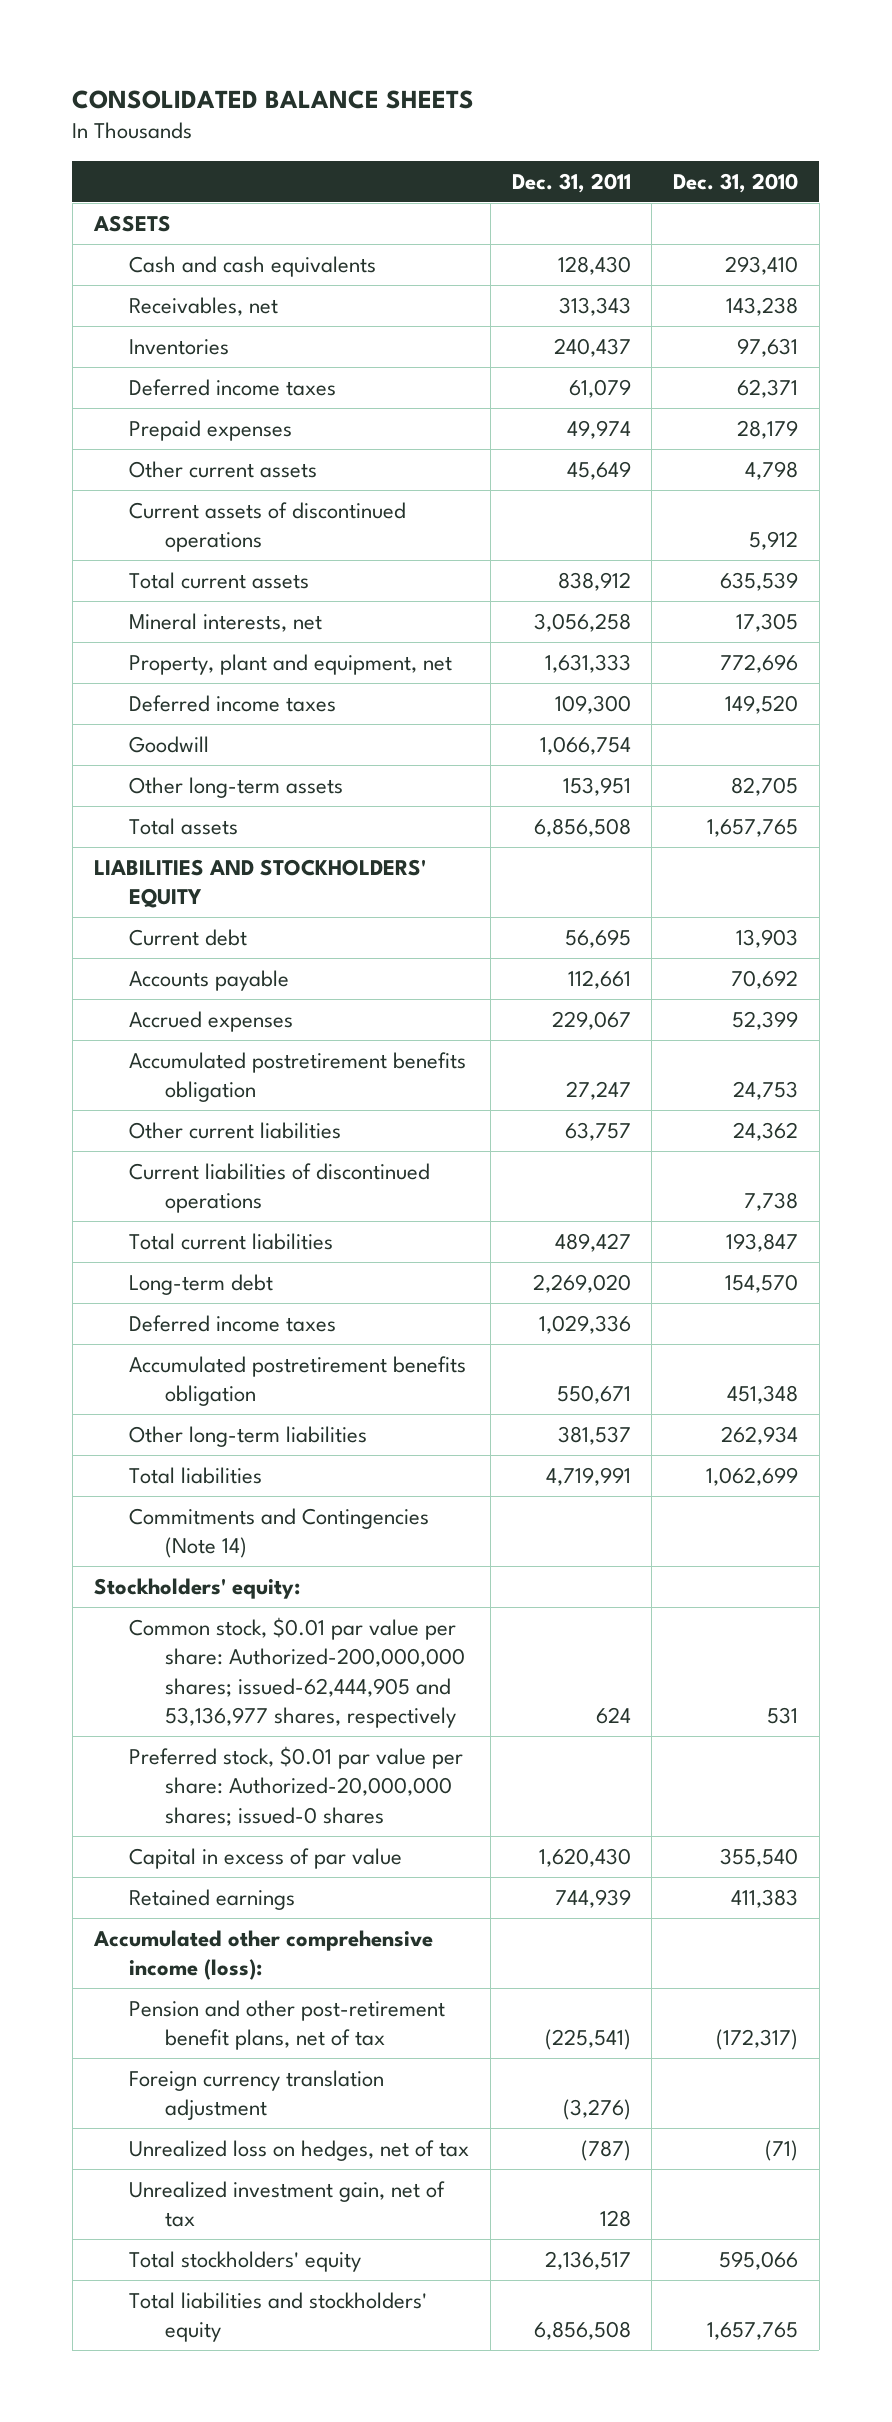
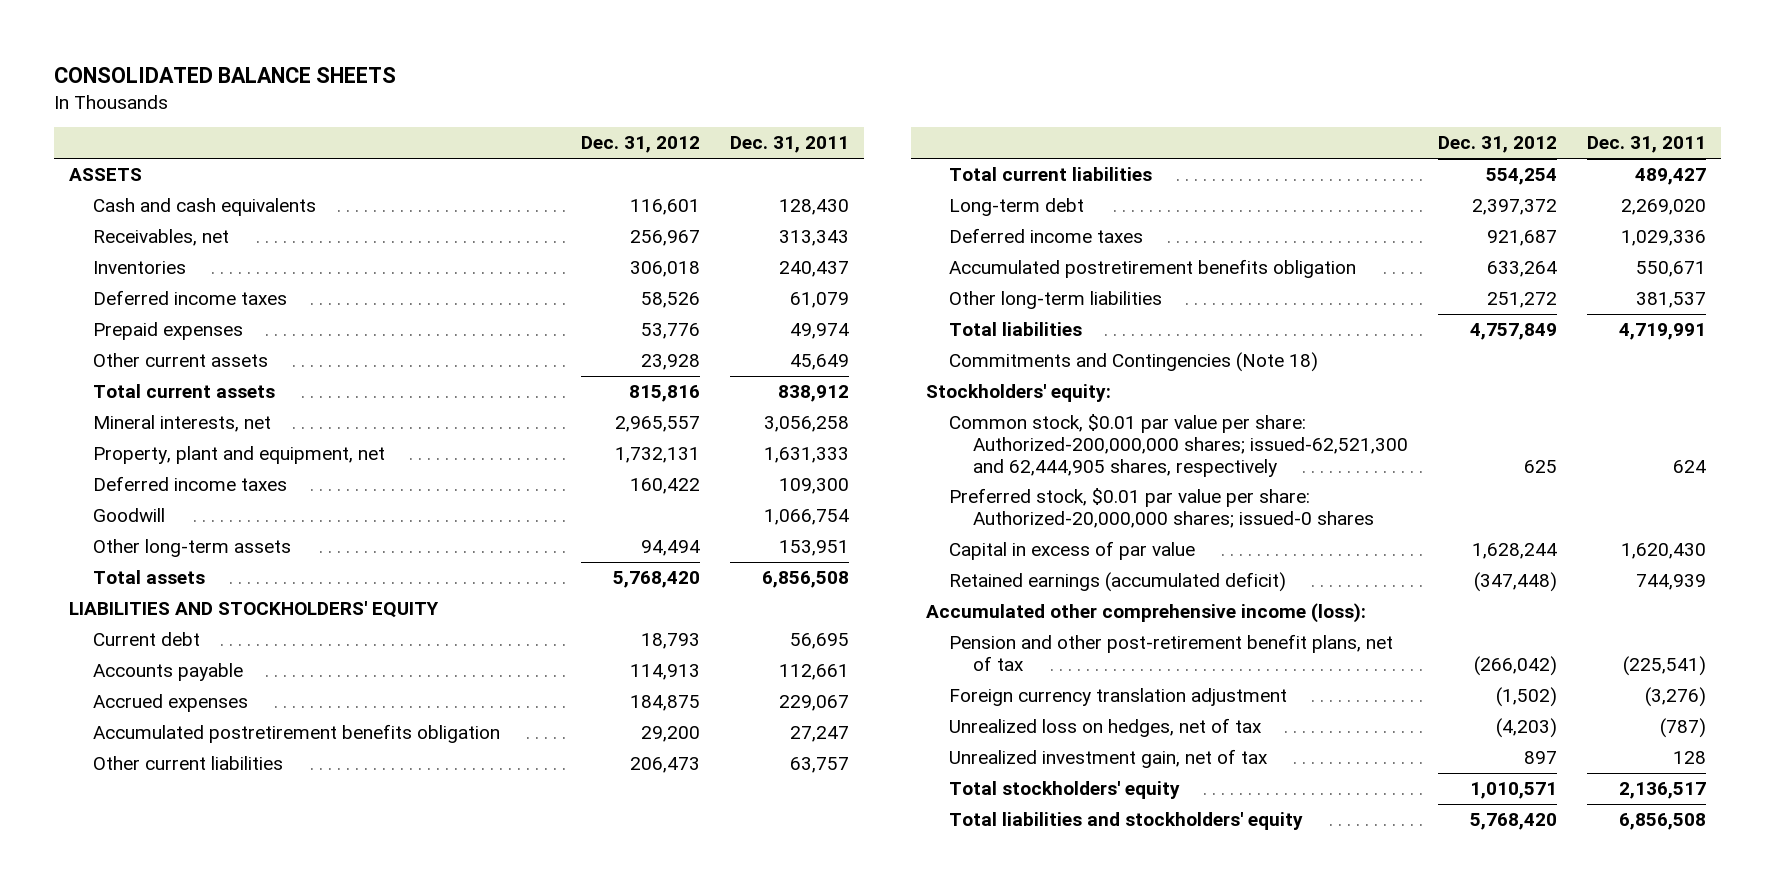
[673,172,799,193] Dec. 31, 2010 -> none
none -> [581,136,701,154] Dec. 31, 2012
[129,501,407,553] Current assets of discontinued operations -> none
[129,1162,431,1214] Current liabilities of discontinued operations -> none
[129,1507,430,1559] Commitments and Contingencies (Note 14) -> [949,352,1319,373] Commitments and Contingencies (Note 18)
[129,1616,465,1728] Common stock, $0.01 par value per share: Authorized-200,000,000 shares; issued-62,444,905 and 53,136,977 shares, respectively -> [949,414,1408,477] Common stock, $0.01 par value per share: Authorized-200,000,000 shares; issued-62,521,300 and 62,444,905 shares, respectively
[129,1888,296,1910] Retained earnings -> [949,572,1287,593] Retained earnings (accumulated deficit)

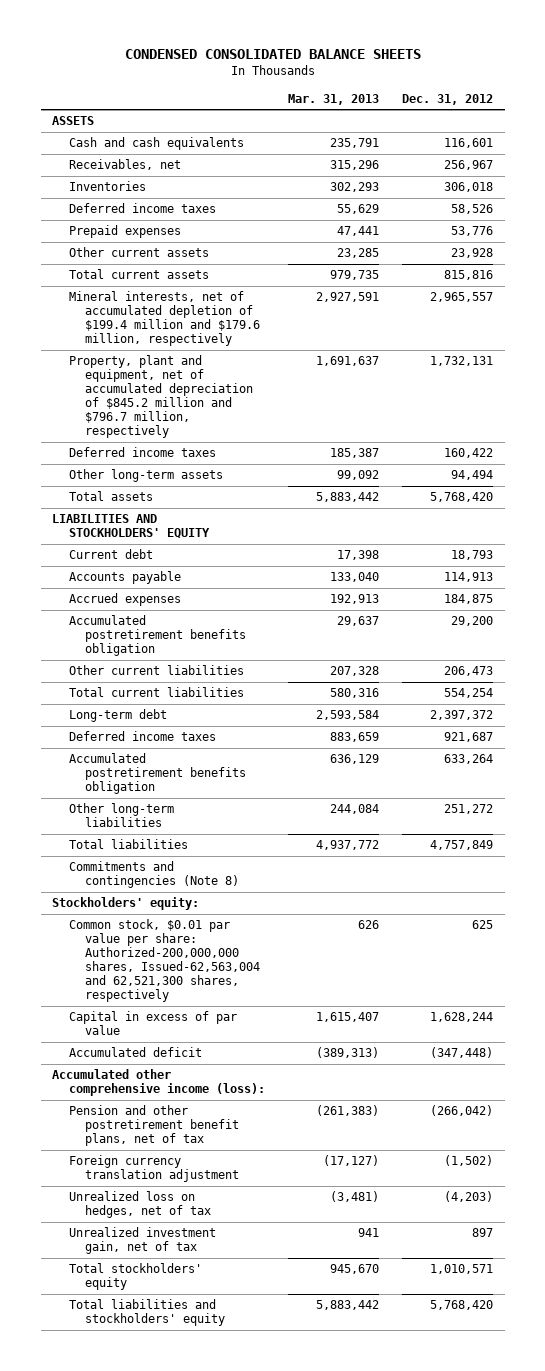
[54,67,397,84] CONSOLIDATED BALANCE SHEETS -> [124,49,421,60] CONDENSED CONSOLIDATED BALANCE SHEETS
[730,136,850,154] Dec. 31, 2011 -> none
none -> [287,93,379,105] Mar. 31, 2013
[92,415,271,433] Mineral interests, net -> [68,291,261,347] Mineral interests, net of accumulated depletion of $199.4 million and $179.6 million, respectively
[92,446,385,465] Property, plant and equipment, net -> [68,355,254,439] Property, plant and equipment, net of accumulated depreciation of $845.2 million and $796.7 million, respectively
[92,508,165,523] Goodwill -> none
[949,352,1319,373] Commitments and Contingencies (Note 18) -> [68,861,240,889] Commitments and contingencies (Note 8)
[949,488,1374,528] Preferred stock, $0.01 par value per share: Authorized-20,000,000 shares; issued-0 shares -> none
[949,414,1408,477] Common stock, $0.01 par value per share: Authorized-200,000,000 shares; issued-62,521,300 and 62,444,905 shares, respectively -> [68,919,261,1003] Common stock, $0.01 par value per share: Authorized-200,000,000 shares, Issued-62,563,004 and 62,521,300 shares, respectively
[949,572,1287,593] Retained earnings (accumulated deficit) -> [68,1047,202,1058] Accumulated deficit
[949,634,1394,671] Pension and other post-retirement benefit plans, net of tax -> [68,1105,240,1147] Pension and other postretirement benefit plans, net of tax

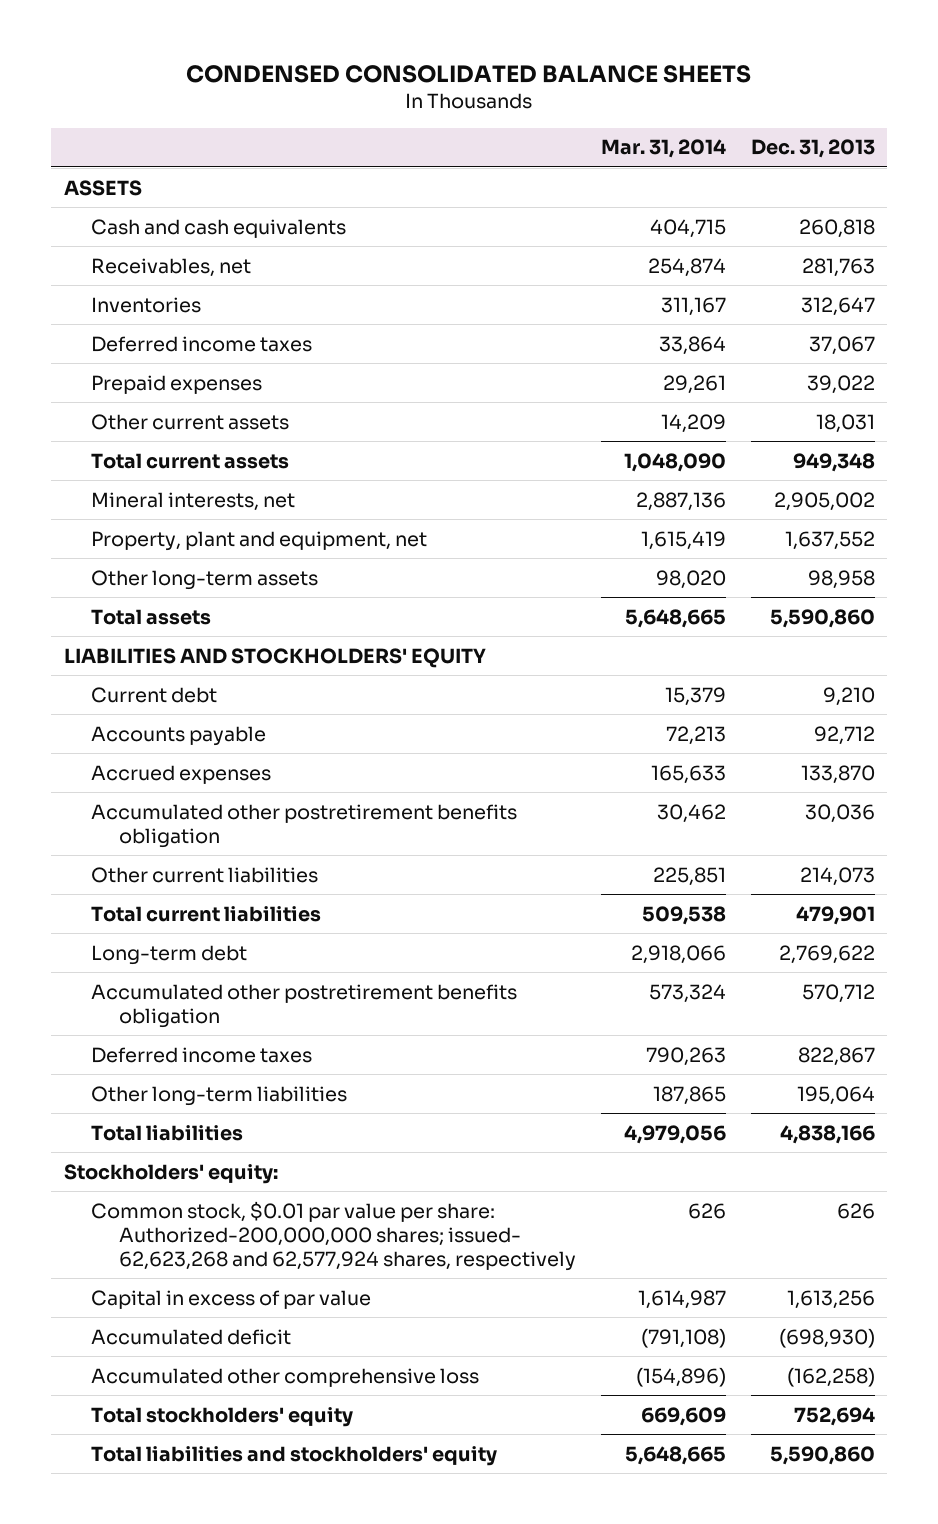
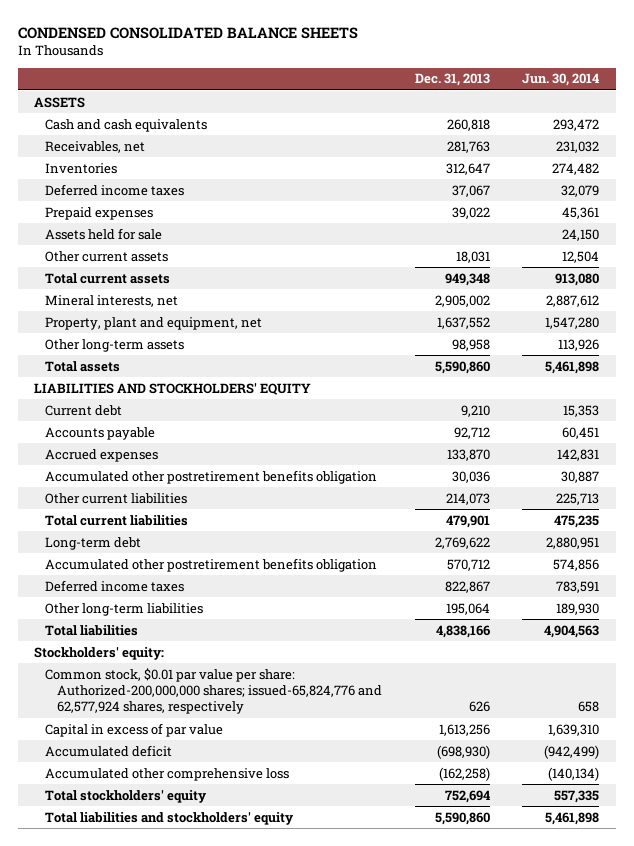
[600,139,726,159] Mar. 31, 2014 -> none
none -> [522,73,600,87] Jun. 30, 2014
none -> [45,227,163,240] Assets held for sale
[91,1200,577,1271] Common stock, $0.01 par value per share: Authorized-200,000,000 shares; issued- 62,623,268 and 62,577,924 shares, respectively -> [45,667,382,715] Common stock, $0.01 par value per share: Authorized-200,000,000 shares; issued-65,824,776 and 62,577,924 shares, respectively

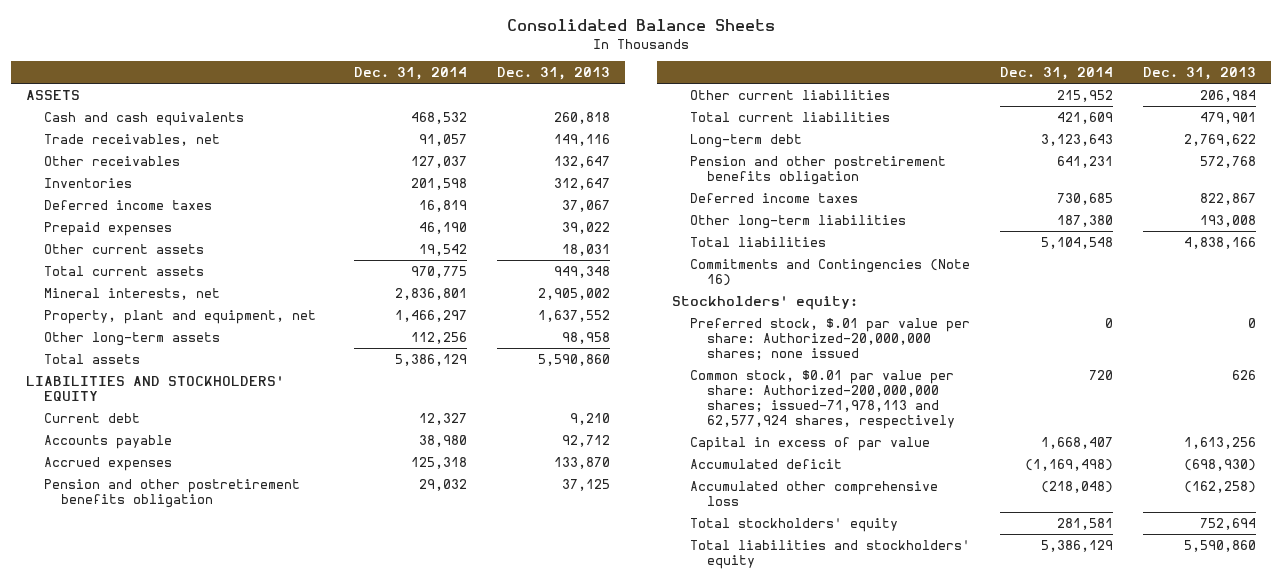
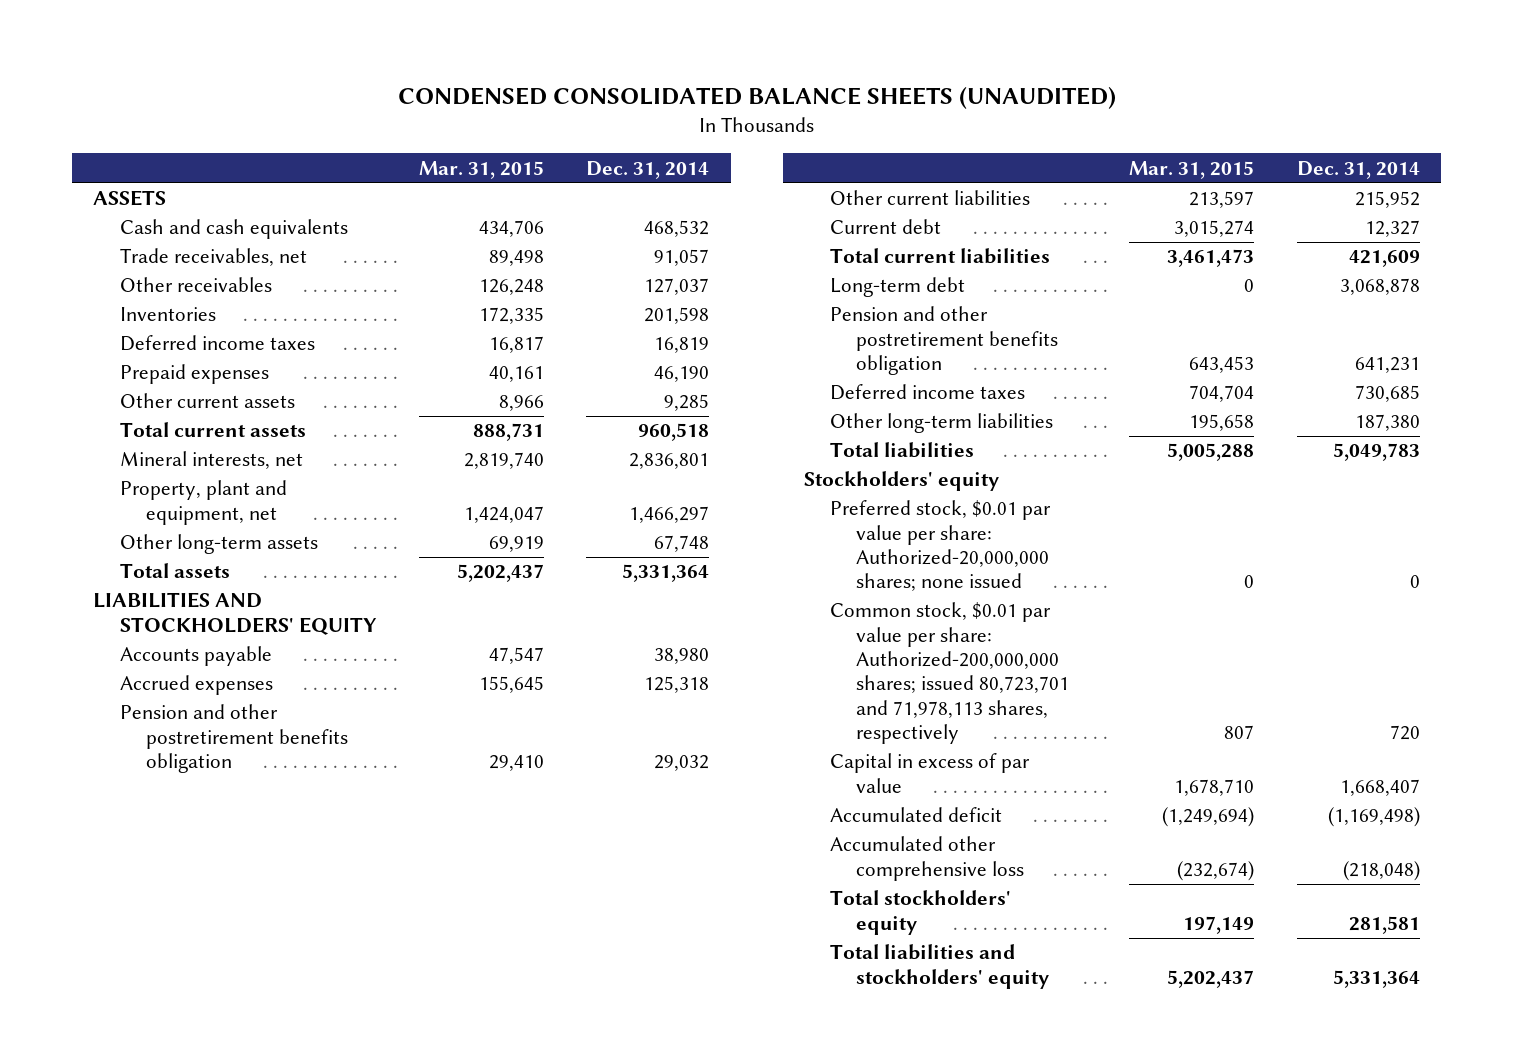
[507,19,776,32] Consolidated Balance Sheets -> [397,87,1116,110] CONDENSED CONSOLIDATED BALANCE SHEETS (UNAUDITED)
[496,67,610,81] Dec. 31, 2013 -> none
none -> [419,160,545,179] Mar. 31, 2015
[418,243,467,256] 19,542 -> [664,394,710,412] 9,285
[410,265,467,278] 970,775 -> [638,423,710,442] 960,518
[410,331,467,344] 112,256 -> [654,535,710,553] 67,748
[394,353,467,366] 5,386,129 -> [622,564,710,583] 5,331,364
[43,412,140,423] Current debt -> [830,219,942,235] Current debt
[1040,133,1113,146] 3,123,643 -> [1339,278,1420,296] 3,068,878
[689,258,970,287] Commitments and Contingencies (Note 16) -> none
[1040,236,1113,249] 5,104,548 -> [1332,443,1420,462] 5,049,783
[672,295,859,310] Stockholders' equity: -> [803,471,999,492] Stockholders' equity
[689,317,970,361] Preferred stock, $.01 par value per share: Authorized-20,000,000 shares; none issued -> [830,500,1052,592] Preferred stock, $0.01 par value per share: Authorized-20,000,000 shares; none issued
[689,369,956,430] Common stock, $0.01 par value per share: Authorized-200,000,000 shares; issued-71,978,113 and 62,577,924 shares, respectively -> [830,602,1070,744] Common stock, $0.01 par value per share: Authorized-200,000,000 shares; issued 80,723,701 and 71,978,113 shares, respectively
[1040,539,1113,552] 5,386,129 -> [1332,969,1420,988] 5,331,364

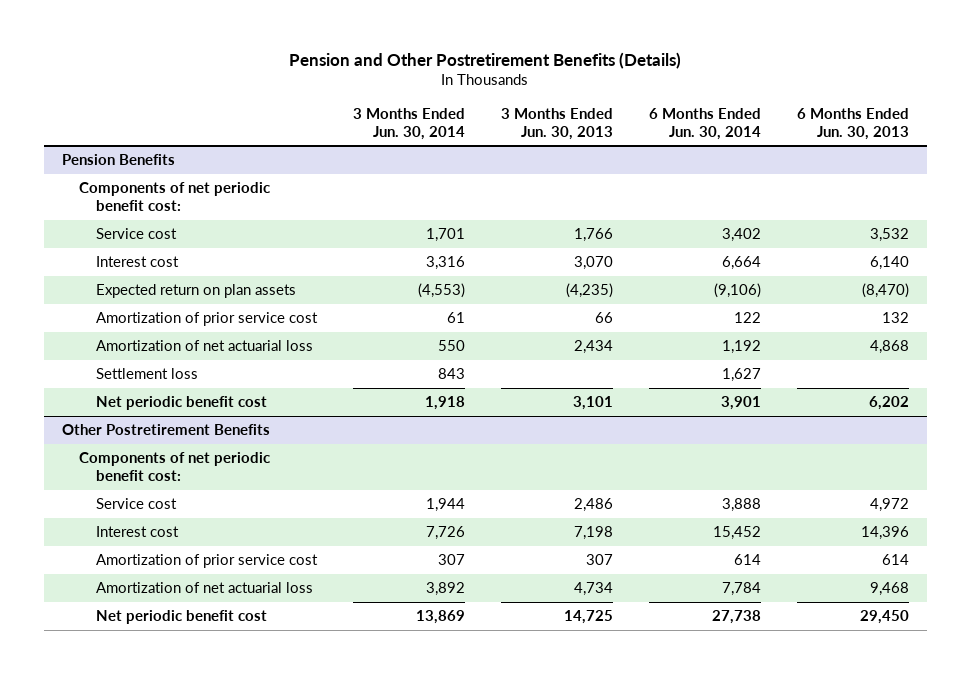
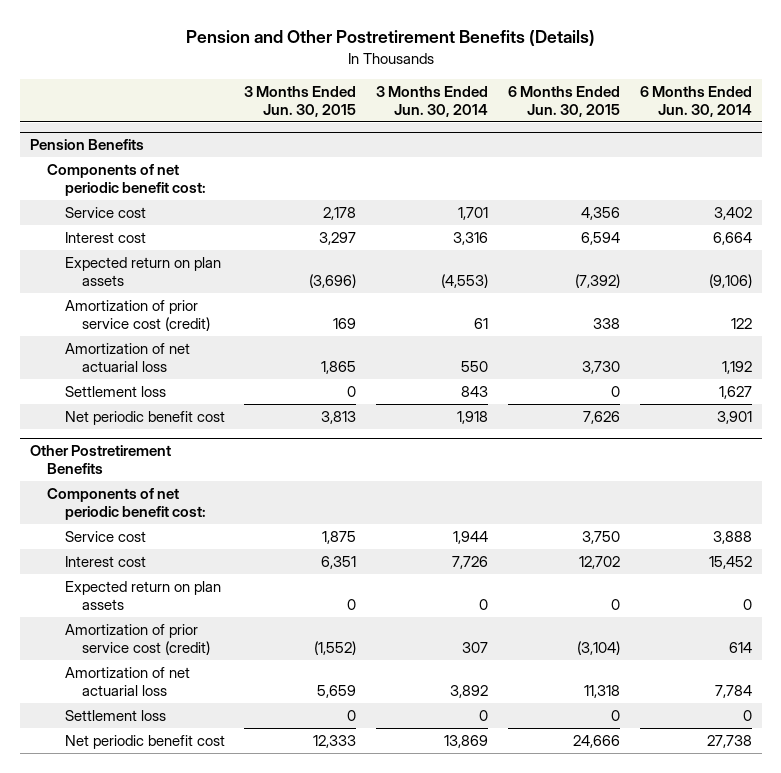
[500,107,613,140] 3 Months Ended Jun. 30, 2013 -> none
[796,107,909,140] 6 Months Ended Jun. 30, 2013 -> none
none -> [244,85,357,117] 3 Months Ended Jun. 30, 2015
none -> [507,85,620,117] 6 Months Ended Jun. 30, 2015
[95,312,318,327] Amortization of prior service cost -> [64,300,211,332] Amortization of prior service cost (credit)
none -> [64,581,221,611] Expected return on plan assets
[95,554,318,569] Amortization of prior service cost -> [64,624,211,656] Amortization of prior service cost (credit)
none -> [64,710,166,722] Settlement loss

